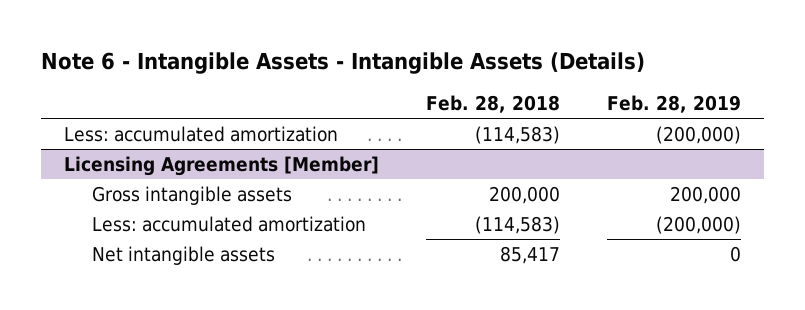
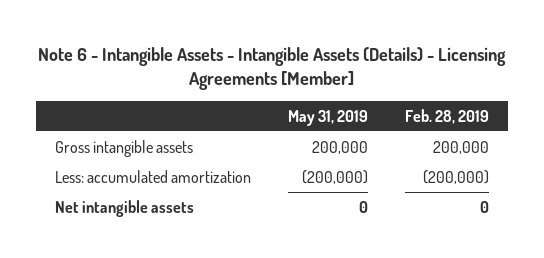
[40,52,645,75] Note 6 - Intangible Assets - Intangible Assets (Details) -> [38,46,507,91] Note 6 - Intangible Assets - Intangible Assets (Details) - Licensing Agreements [Member]
[425,94,560,113] Feb. 28, 2018 -> none
none -> [288,109,369,126] May 31, 2019
[63,125,338,142] Less: accumulated amortization -> none
[63,155,379,176] Licensing Agreements [Member] -> none

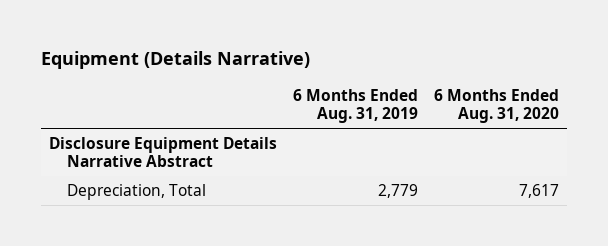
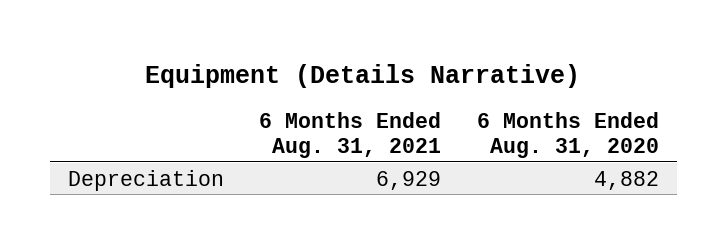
[293,89,419,124] 6 Months Ended Aug. 31, 2019 -> none
none -> [259,111,442,159] 6 Months Ended Aug. 31, 2021
[49,137,278,168] Disclosure Equipment Details Narrative Abstract -> none
[67,184,207,201] Depreciation, Total -> [67,169,224,191] Depreciation
[518,184,559,199] 7,617 -> [593,170,659,190] 4,882

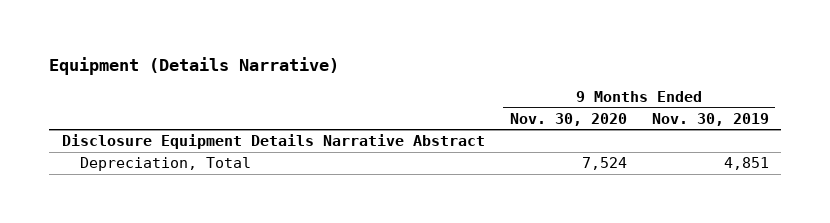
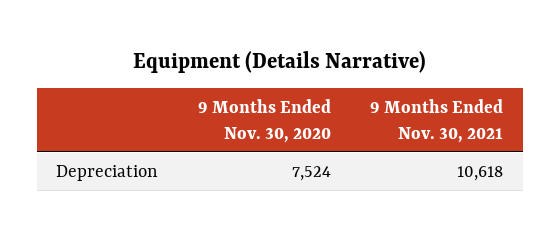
[651,112,769,126] Nov. 30, 2019 -> none
none -> [370,98,504,143] 9 Months Ended Nov. 30, 2021
[61,134,485,150] Disclosure Equipment Details Narrative Abstract -> none
[80,157,252,172] Depreciation, Total -> [56,165,159,182] Depreciation

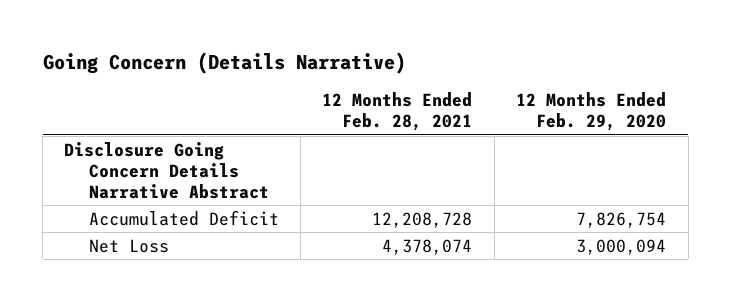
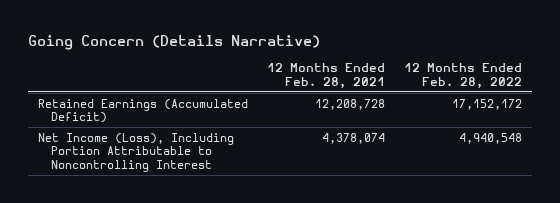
[516,92,667,132] 12 Months Ended Feb. 29, 2020 -> none
none -> [404,63,523,89] 12 Months Ended Feb. 28, 2022
[64,141,269,199] Disclosure Going Concern Details Narrative Abstract -> none
[88,209,279,226] Accumulated Deficit -> [37,98,248,124] Retained Earnings (Accumulated Deficit)
[88,238,169,253] Net Loss -> [37,132,234,173] Net Income (Loss), Including Portion Attributable to Noncontrolling Interest

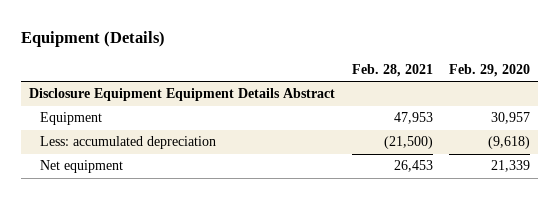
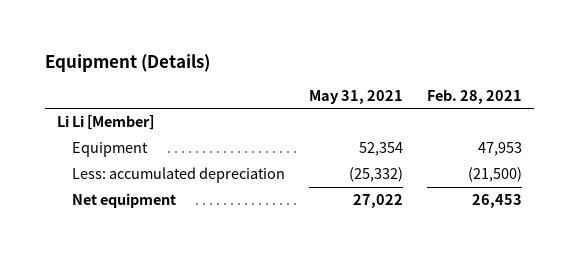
[449,63,531,77] Feb. 29, 2020 -> none
none -> [308,89,403,104] May 31, 2021
[29,88,336,102] Disclosure Equipment Equipment Details Abstract -> [57,115,155,131] Li Li [Member]

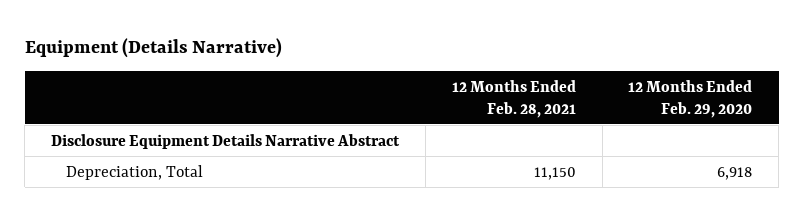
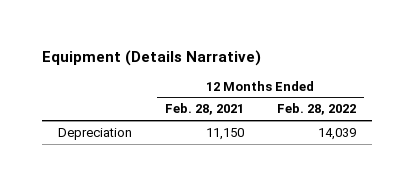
[628,79,753,118] 12 Months Ended Feb. 29, 2020 -> none
none -> [276,103,356,116] Feb. 28, 2022
[51,133,401,149] Disclosure Equipment Details Narrative Abstract -> none
[66,164,204,180] Depreciation, Total -> [58,127,133,140] Depreciation

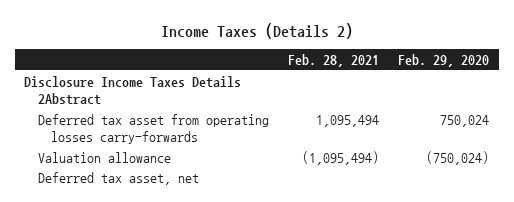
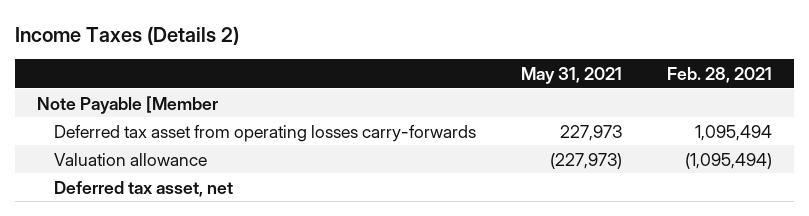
[398,53,490,67] Feb. 29, 2020 -> none
none -> [521,66,623,84] May 31, 2021
[24,75,242,105] Disclosure Income Taxes Details 2Abstract -> [37,95,219,114] Note Payable [Member

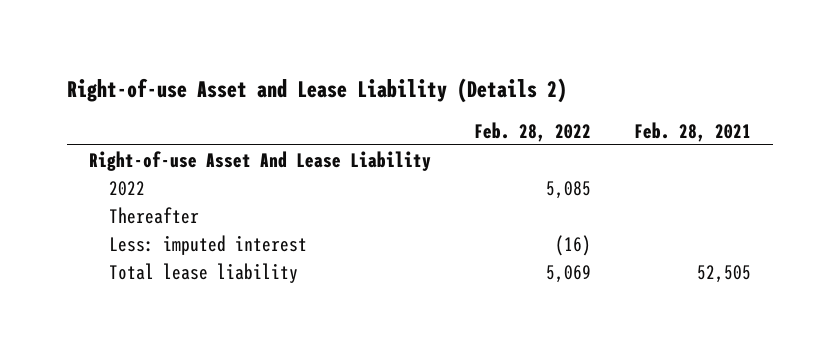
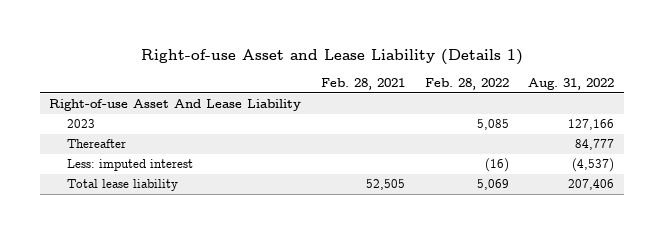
[67,78,568,104] Right-of-use Asset and Lease Liability (Details 2) -> [140,48,523,65] Right-of-use Asset and Lease Liability (Details 1)
none -> [528,78,615,91] Aug. 31, 2022
[108,180,145,196] 2022 -> [66,119,95,129] 2023

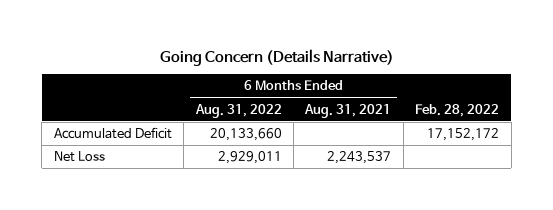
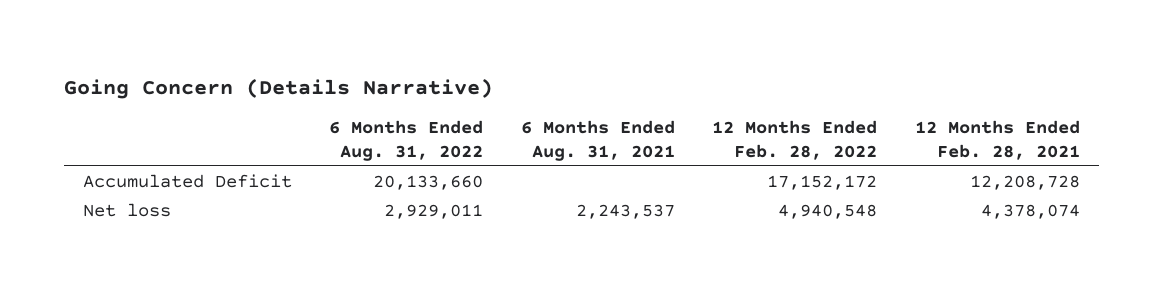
[415,103,500,117] Feb. 28, 2022 -> none
none -> [712,119,878,160] 12 Months Ended Feb. 28, 2022
none -> [914,119,1080,160] 12 Months Ended Feb. 28, 2021
[53,151,105,163] Net Loss -> [82,203,171,218] Net loss

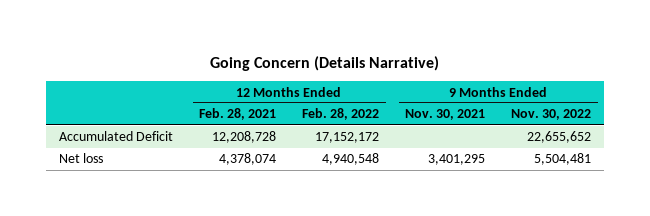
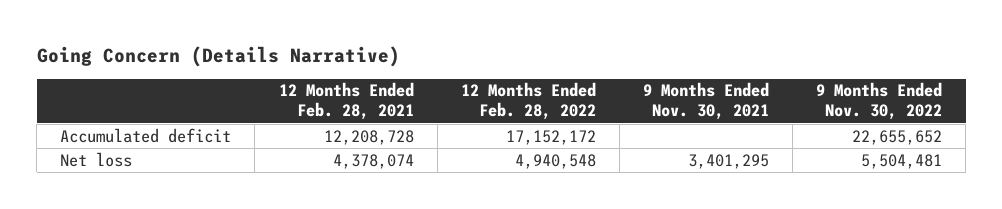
[59,131,174,142] Accumulated Deficit -> [60,127,232,143] Accumulated deficit

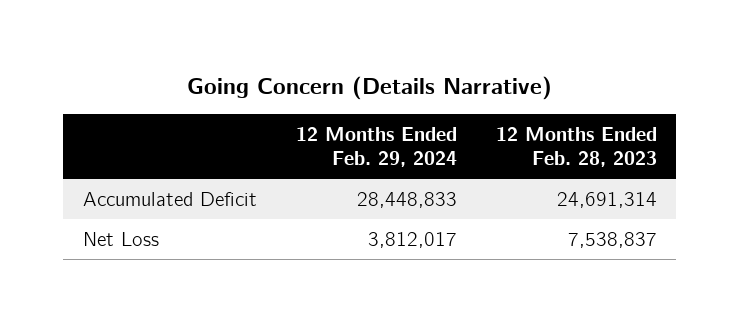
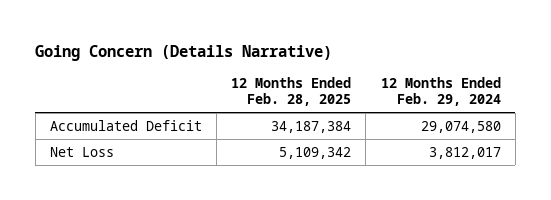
[495,126,657,168] 12 Months Ended Feb. 28, 2023 -> none
none -> [231,77,352,107] 12 Months Ended Feb. 28, 2025
[356,191,457,208] 28,448,833 -> [420,120,501,133] 29,074,580

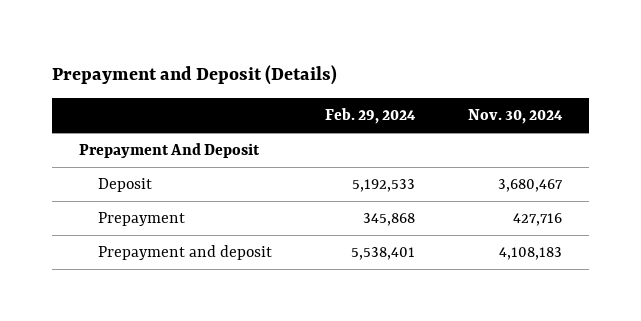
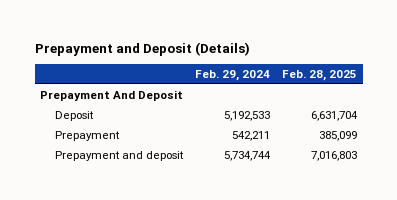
[468,109,564,125] Nov. 30, 2024 -> none
none -> [281,69,357,81] Feb. 28, 2025
[363,213,416,227] 345,868 -> [232,130,271,141] 542,211
[351,247,416,261] 5,538,401 -> [224,150,272,161] 5,734,744

